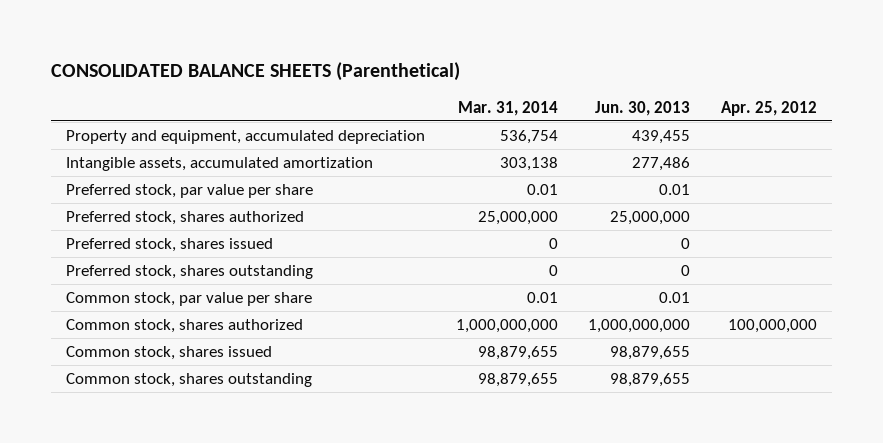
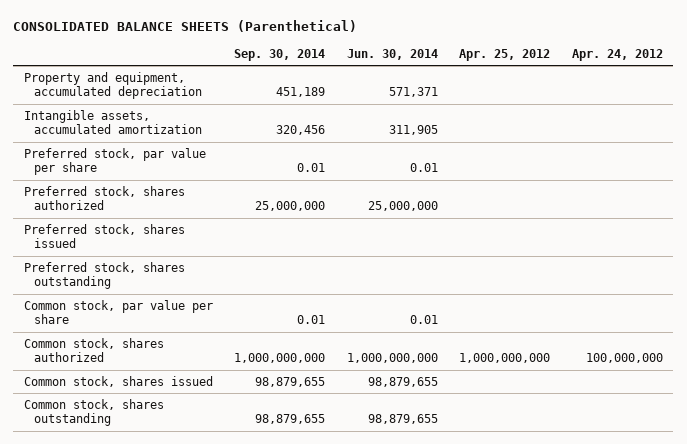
[457,100,558,116] Mar. 31, 2014 -> none
[595,100,691,116] Jun. 30, 2013 -> none
none -> [234,48,326,61] Sep. 30, 2014
none -> [346,48,438,60] Jun. 30, 2014
none -> [571,48,663,61] Apr. 24, 2012
[727,318,817,333] 100,000,000 -> [459,353,551,364] 1,000,000,000

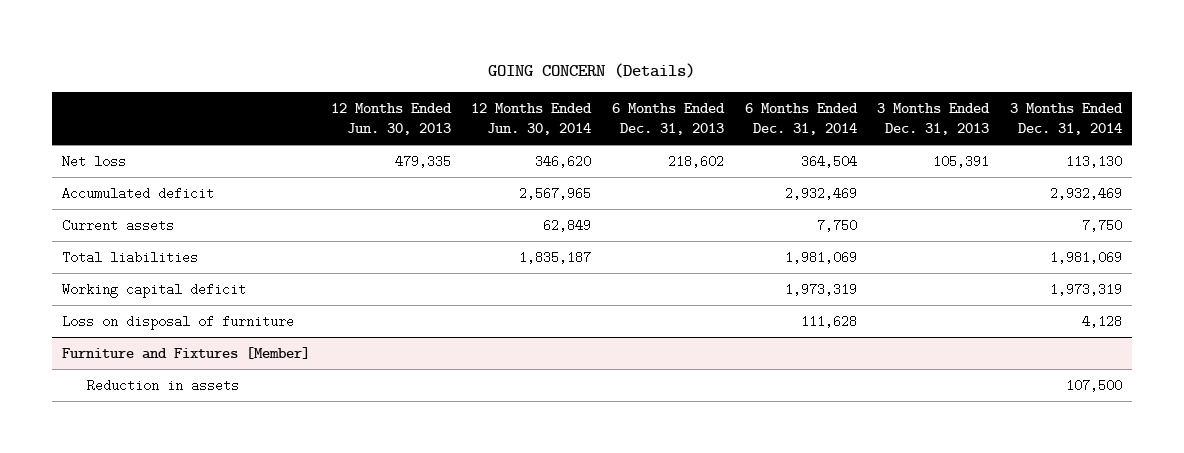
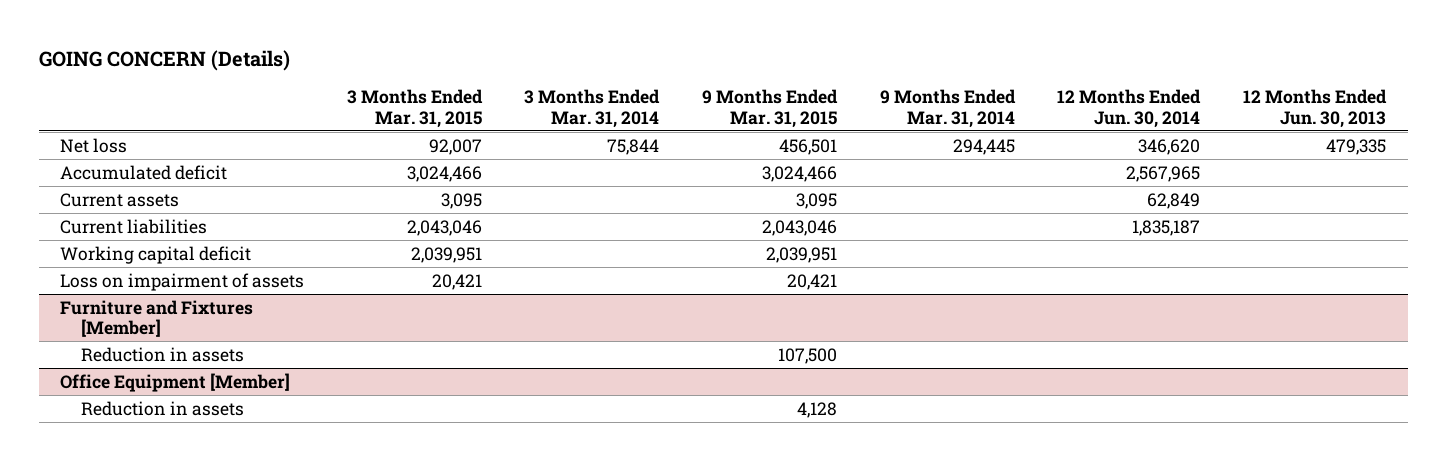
[612,102,726,136] 6 Months Ended Dec. 31, 2013 -> none
[744,102,858,136] 6 Months Ended Dec. 31, 2014 -> none
[877,102,991,136] 3 Months Ended Dec. 31, 2013 -> none
[1010,102,1124,136] 3 Months Ended Dec. 31, 2014 -> none
none -> [346,89,483,128] 3 Months Ended Mar. 31, 2015
none -> [524,89,661,128] 3 Months Ended Mar. 31, 2014
none -> [702,89,839,128] 9 Months Ended Mar. 31, 2015
none -> [879,89,1016,128] 9 Months Ended Mar. 31, 2014
[61,250,198,264] Total liabilities -> [60,218,208,234] Current liabilities
[61,314,294,330] Loss on disposal of furniture -> none
none -> [60,272,305,291] Loss on impairment of assets
none -> [60,372,291,392] Office Equipment [Member]
none -> [81,400,245,416] Reduction in assets

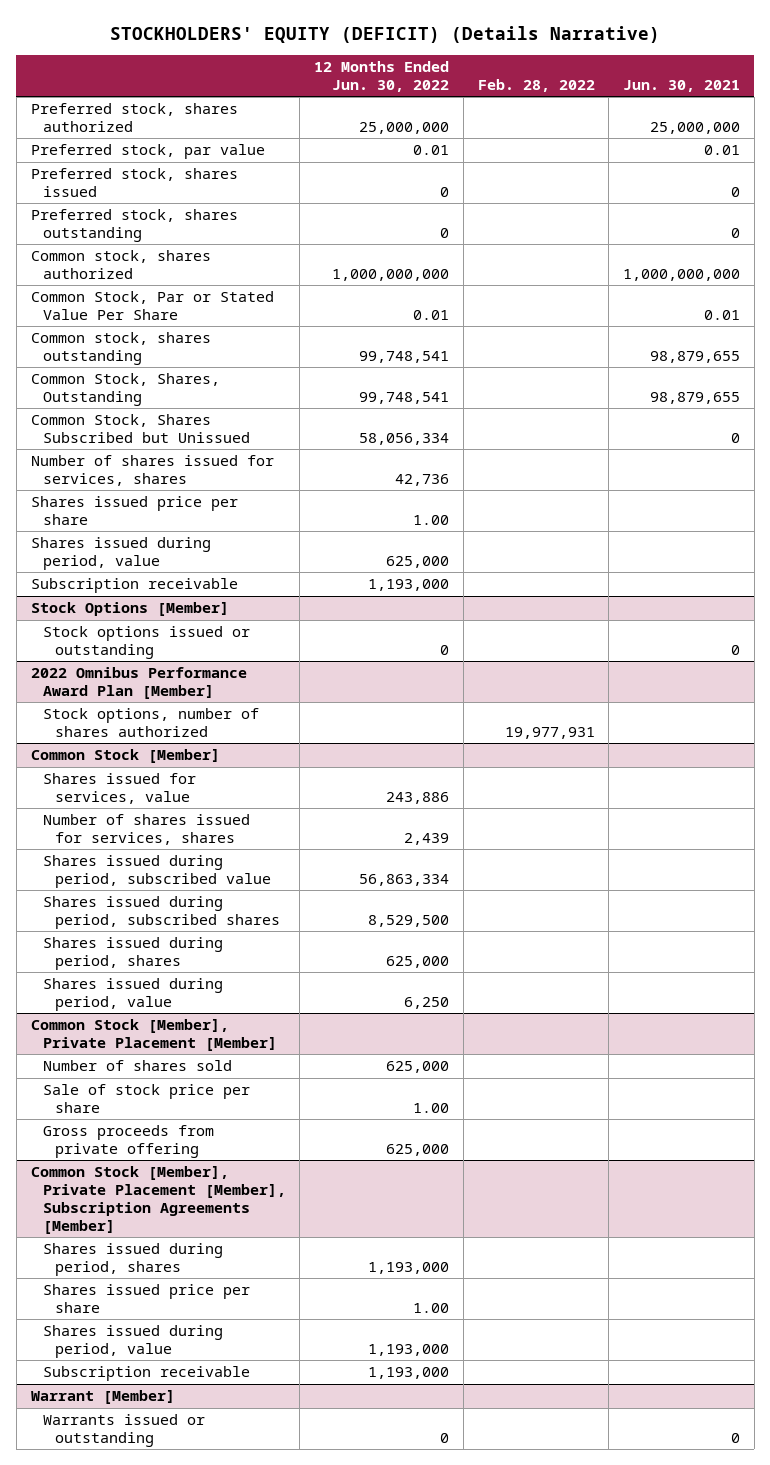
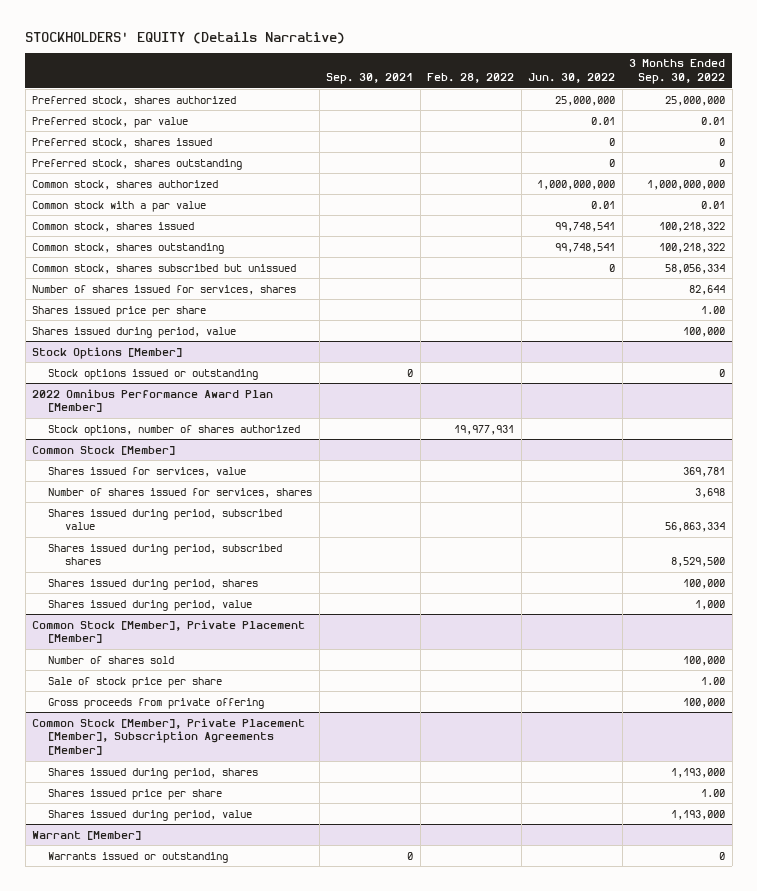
[110,25,661,43] STOCKHOLDERS' EQUITY (DEFICIT) (Details Narrative) -> [25,31,346,44] STOCKHOLDERS' EQUITY (Details Narrative)
[314,61,450,93] 12 Months Ended Jun. 30, 2022 -> none
[622,80,740,93] Jun. 30, 2021 -> none
none -> [326,72,414,84] Sep. 30, 2021
none -> [528,72,616,83] Jun. 30, 2022
none -> [629,59,726,84] 3 Months Ended Sep. 30, 2022
[30,291,274,321] Common Stock, Par or Stated Value Per Share -> [32,200,207,212] Common stock with a par value
none -> [32,221,195,232] Common stock, shares issued
[30,373,220,407] Common Stock, Shares, Outstanding -> none
[30,414,250,444] Common Stock, Shares Subscribed but Unissued -> [32,263,297,274] Common stock, shares subscribed but unissued
[30,578,238,594] Subscription receivable -> none
[42,1366,250,1382] Subscription receivable -> none

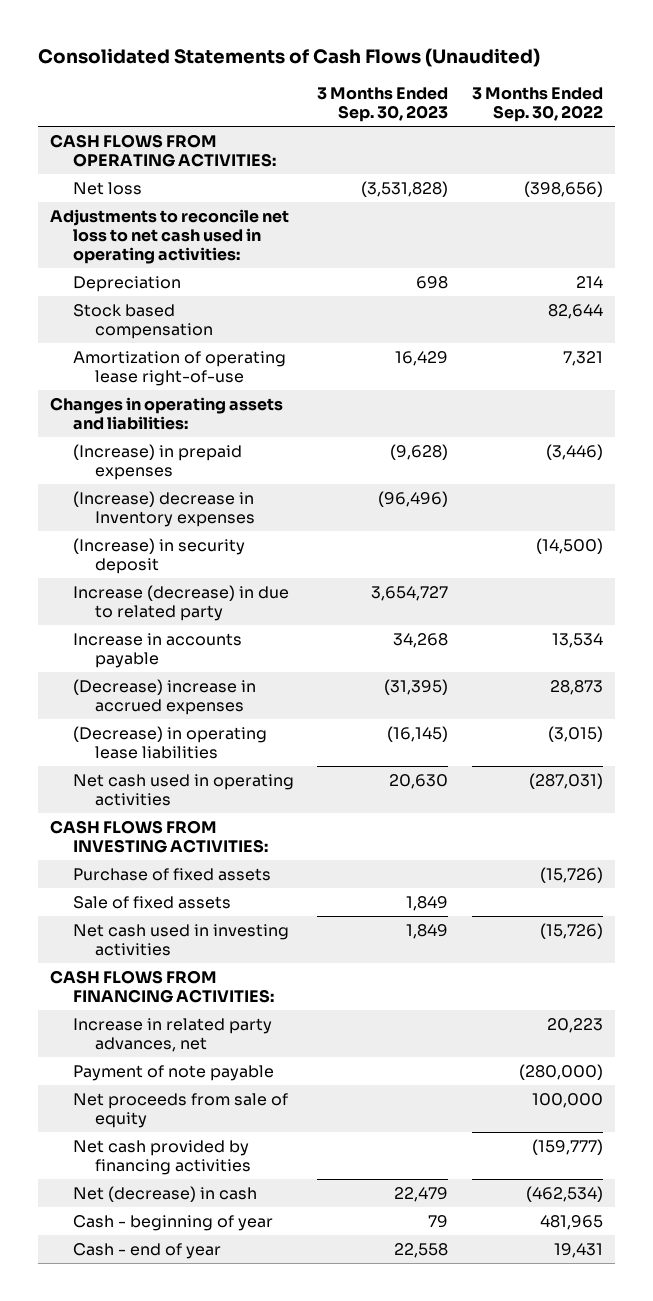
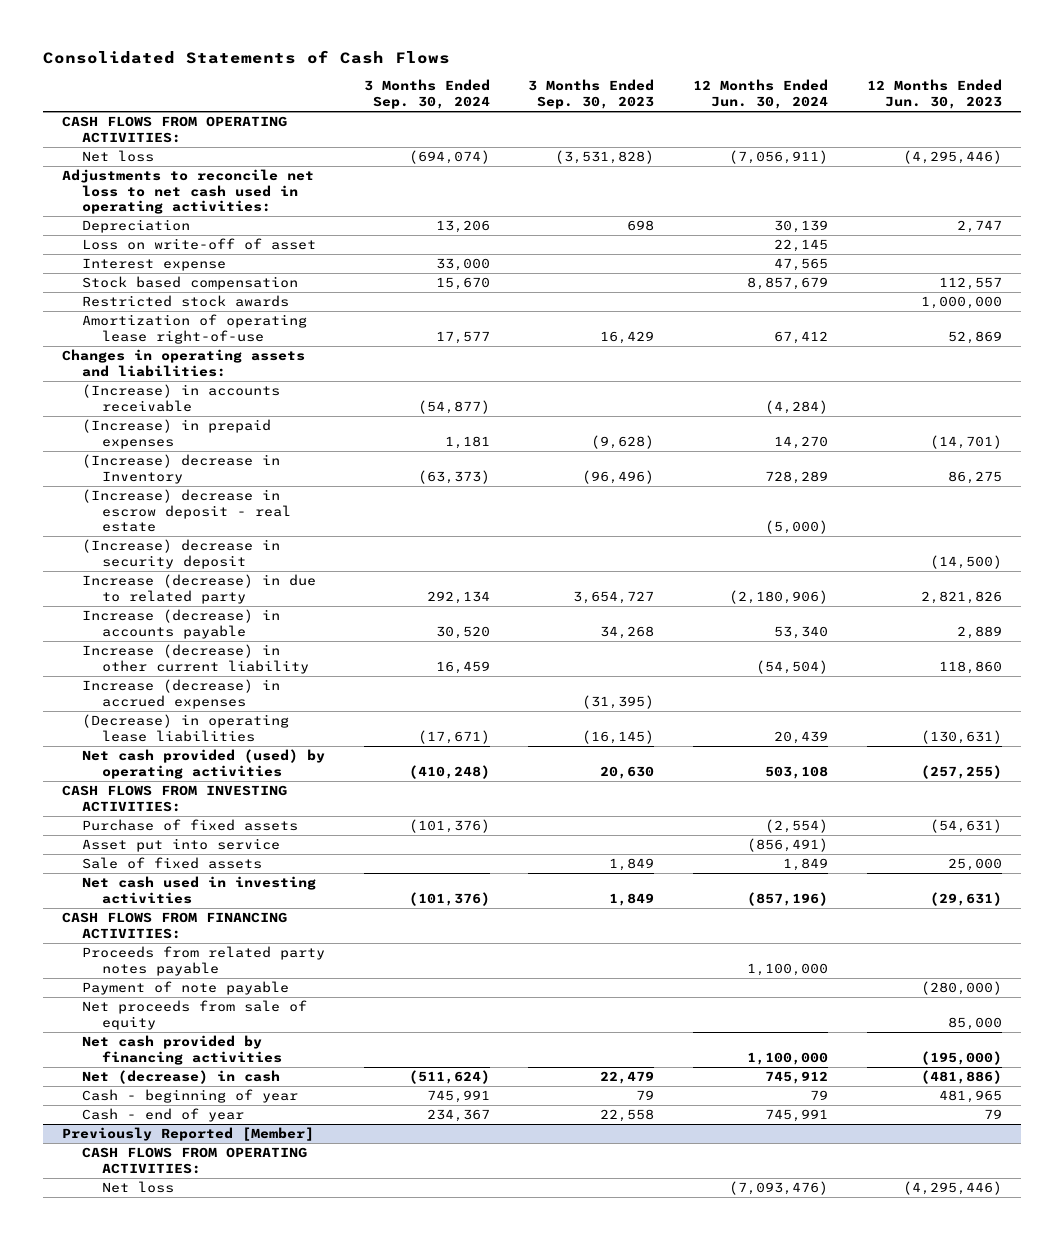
[38,48,541,68] Consolidated Statements of Cash Flows (Unaudited) -> [42,50,450,65] Consolidated Statements of Cash Flows
[472,87,604,123] 3 Months Ended Sep. 30, 2022 -> none
none -> [363,79,490,110] 3 Months Ended Sep. 30, 2024
none -> [693,79,829,110] 12 Months Ended Jun. 30, 2024
none -> [866,79,1002,110] 12 Months Ended Jun. 30, 2023
none -> [81,238,316,251] Loss on write-off of asset
none -> [81,258,226,272] Interest expense
none -> [81,295,289,308] Restricted stock awards
none -> [81,384,280,412] (Increase) in accounts receivable
[72,490,256,528] (Increase) decrease in Inventory expenses -> [81,454,280,484] (Increase) decrease in Inventory
none -> [81,489,291,533] (Increase) decrease in escrow deposit - real estate
[72,537,245,575] (Increase) in security deposit -> [81,539,280,569] (Increase) decrease in security deposit
[72,632,242,669] Increase in accounts payable -> [81,609,280,639] Increase (decrease) in accounts payable
none -> [81,644,309,674] Increase (decrease) in other current liability
[72,678,256,716] (Decrease) increase in accrued expenses -> [81,679,280,709] Increase (decrease) in accrued expenses
[72,773,294,807] Net cash used in operating activities -> [81,749,325,779] Net cash provided (used) by operating activities
none -> [81,838,280,853] Asset put into service
[72,1017,272,1053] Increase in related party advances, net -> [81,946,325,976] Proceeds from related party notes payable
none -> [62,1127,315,1142] Previously Reported [Member]
none -> [81,1147,307,1174] CASH FLOWS FROM OPERATING ACTIVITIES:
none -> [101,1181,174,1194] Net loss

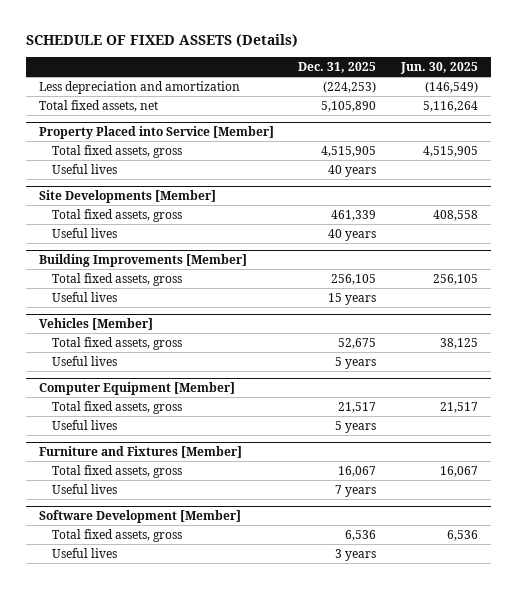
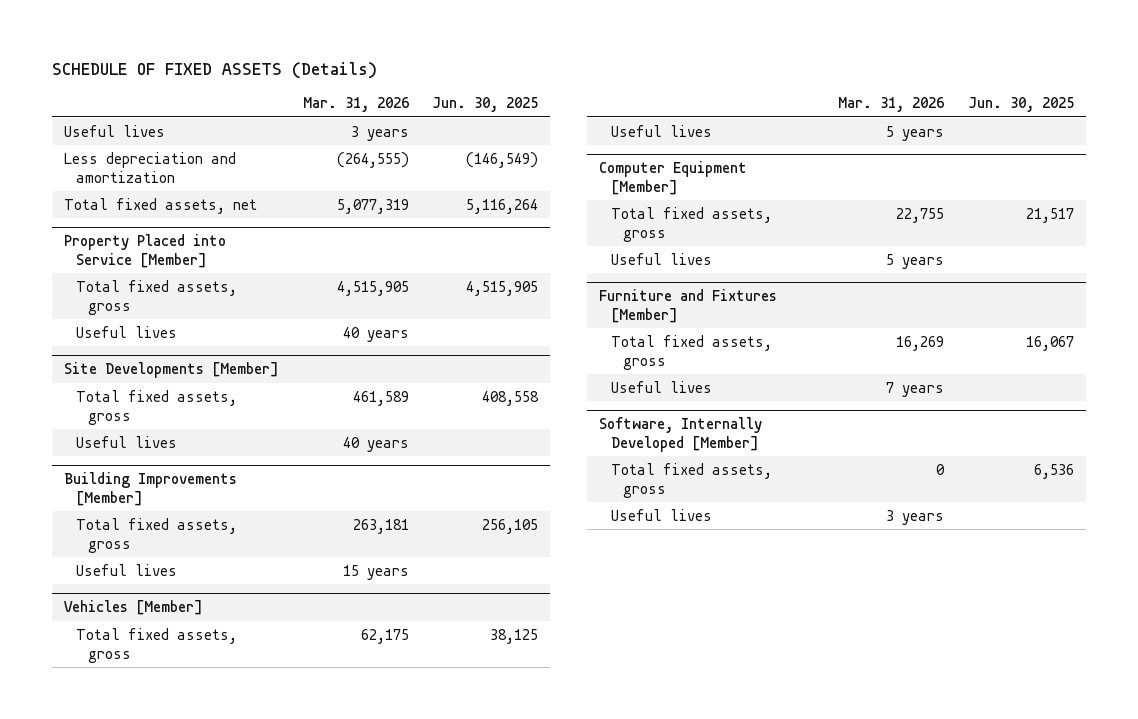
[298,62,377,74] Dec. 31, 2025 -> none
none -> [302,97,409,113] Mar. 31, 2026
none -> [63,124,165,137] Useful lives
[38,510,241,524] Software Development [Member] -> [599,417,763,452] Software, Internally Developed [Member]

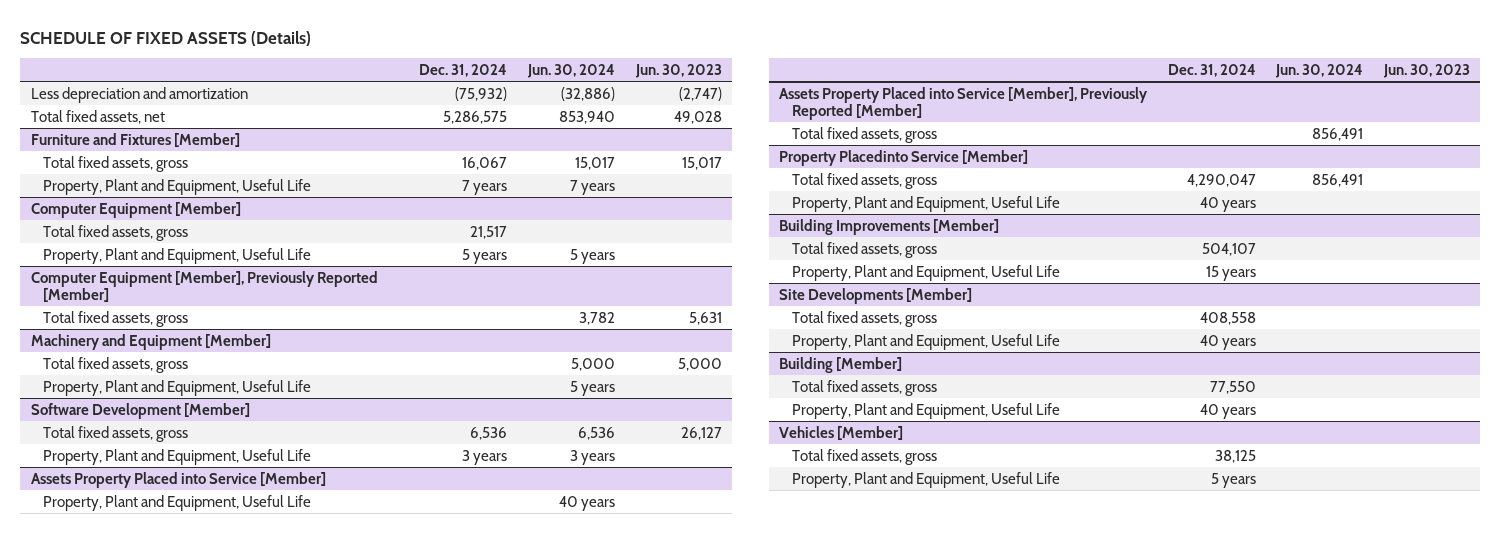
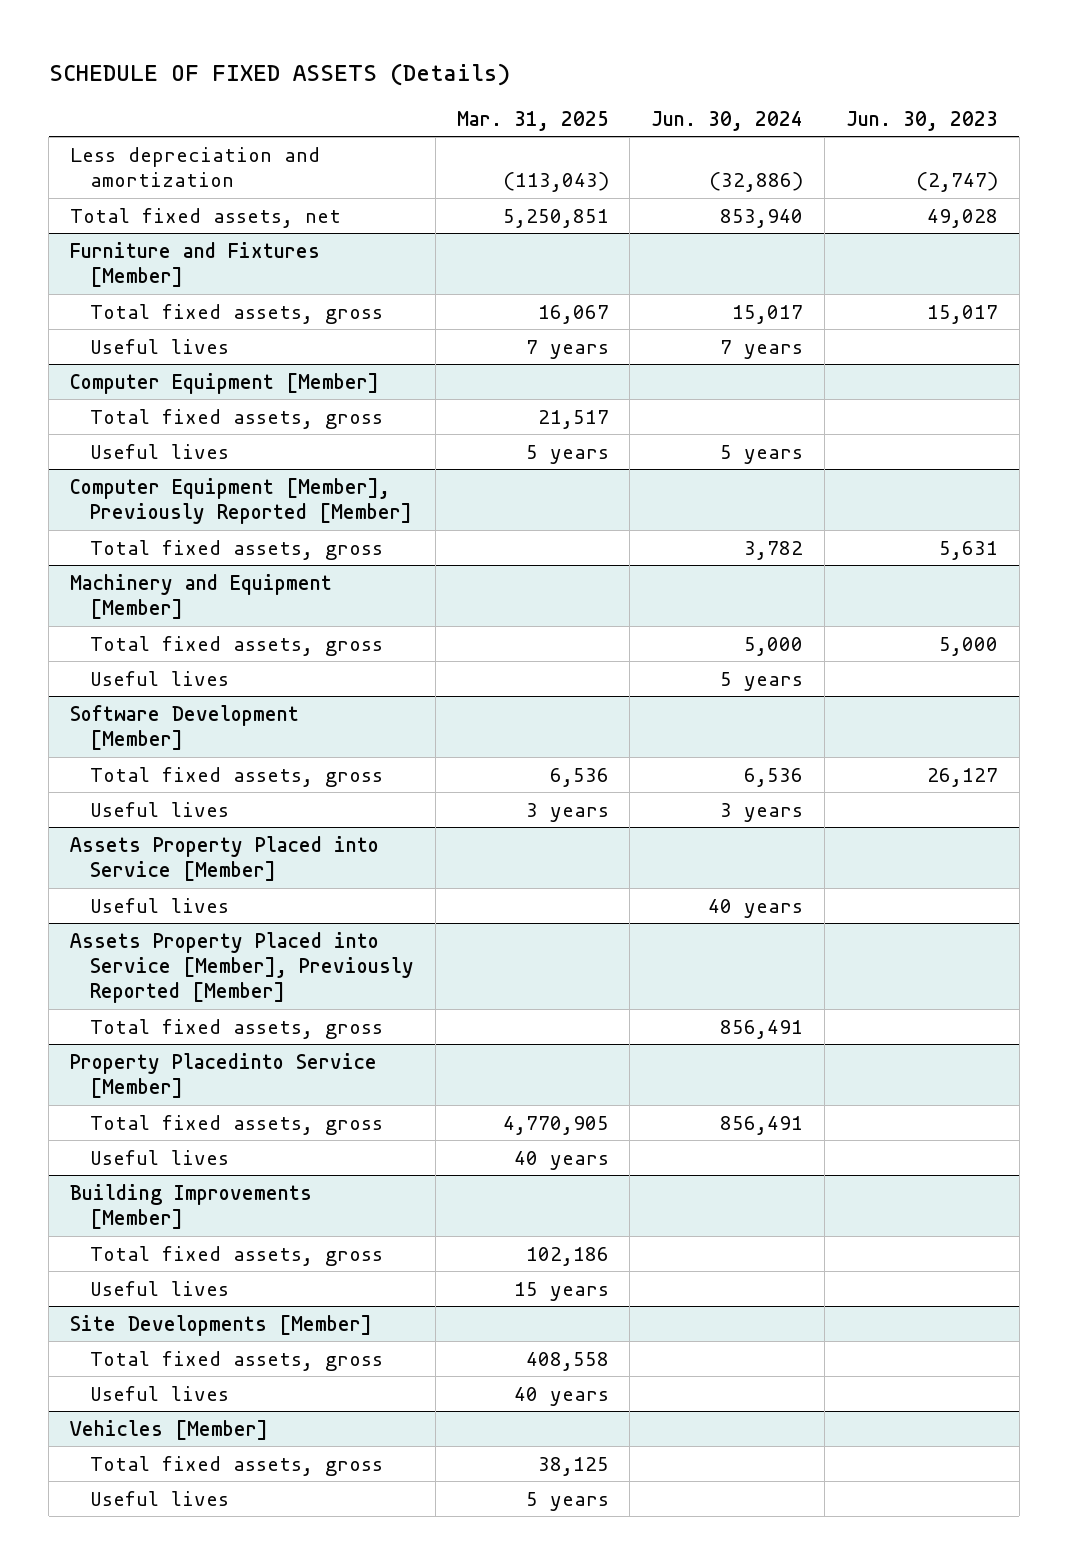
[419,63,508,77] Dec. 31, 2024 -> none
none -> [456,110,609,131] Mar. 31, 2025
[43,178,312,195] Property, Plant and Equipment, Useful Life -> [89,338,229,354] Useful lives
[43,247,312,264] Property, Plant and Equipment, Useful Life -> [89,443,229,459] Useful lives
[43,379,312,396] Property, Plant and Equipment, Useful Life -> [89,670,229,686] Useful lives
[43,448,312,465] Property, Plant and Equipment, Useful Life -> [89,801,229,817] Useful lives
[43,494,312,511] Property, Plant and Equipment, Useful Life -> [89,897,229,913] Useful lives
[791,195,1060,212] Property, Plant and Equipment, Useful Life -> [89,1149,229,1165] Useful lives
[791,264,1060,281] Property, Plant and Equipment, Useful Life -> [89,1280,229,1296] Useful lives
[779,356,903,373] Building [Member] -> none
[791,379,937,396] Total fixed assets, gross -> none
[791,402,1060,419] Property, Plant and Equipment, Useful Life -> none
[791,333,1060,350] Property, Plant and Equipment, Useful Life -> [89,1385,229,1401] Useful lives
[791,471,1060,488] Property, Plant and Equipment, Useful Life -> [89,1490,229,1506] Useful lives

